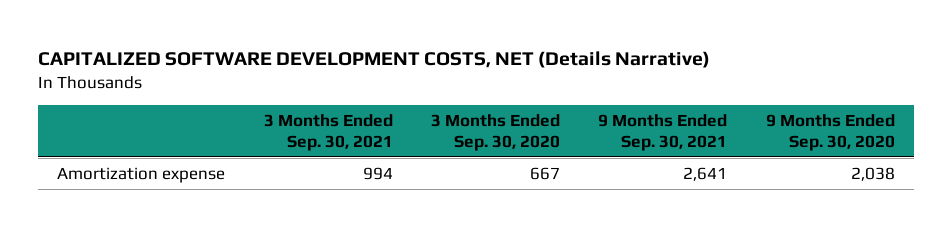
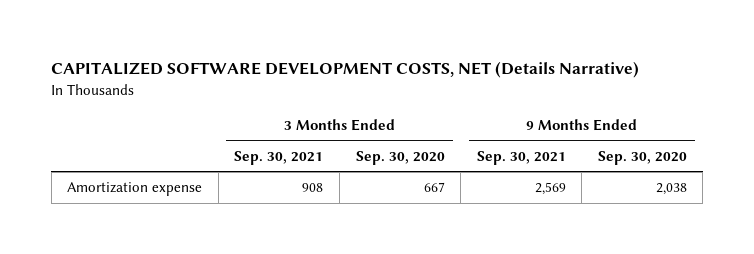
[362,167,393,181] 994 -> [302,183,324,193] 908
[683,167,728,182] 2,641 -> [534,182,566,196] 2,569

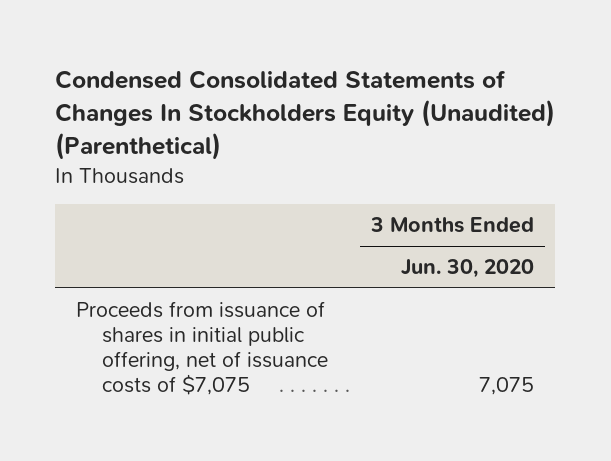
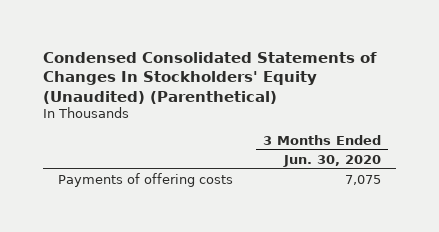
[55,70,556,161] Condensed Consolidated Statements of Changes In Stockholders Equity (Unaudited) (Parenthetical) -> [43,51,378,104] Condensed Consolidated Statements of Changes In Stockholders' Equity (Unaudited) (Parenthetical)
[76,301,329,396] Proceeds from issuance of shares in initial public offering, net of issuance costs of $7,075 -> [58,173,234,188] Payments of offering costs

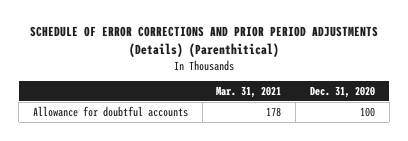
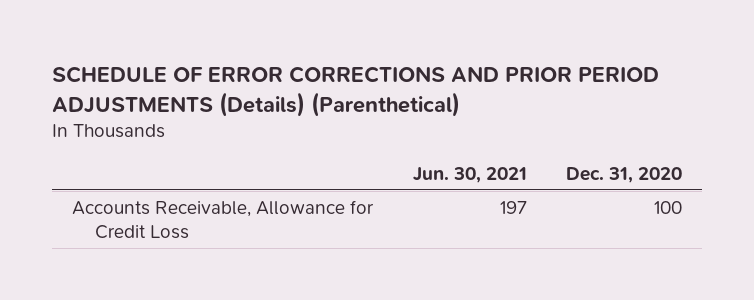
[29,26,378,58] SCHEDULE OF ERROR CORRECTIONS AND PRIOR PERIOD ADJUSTMENTS (Details) (Parenthitical) -> [52,65,660,117] SCHEDULE OF ERROR CORRECTIONS AND PRIOR PERIOD ADJUSTMENTS (Details) (Parenthetical)
[216,85,282,98] Mar. 31, 2021 -> none
none -> [412,166,527,183] Jun. 30, 2021
[32,105,188,117] Allowance for doubtful accounts -> [71,200,374,240] Accounts Receivable, Allowance for Credit Loss

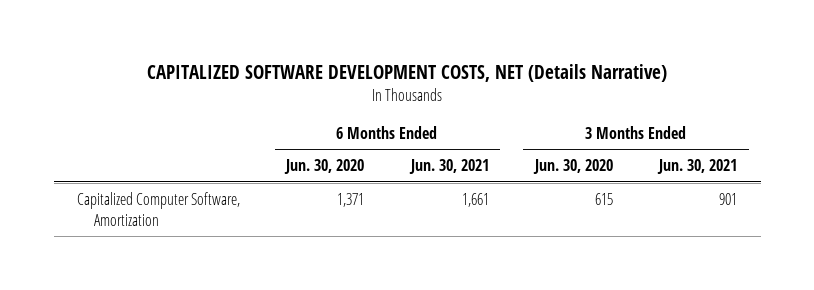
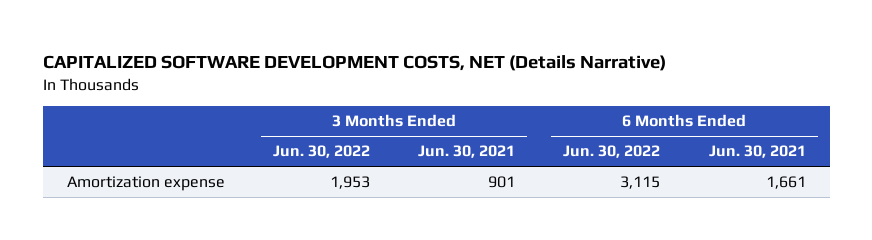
[284,159,365,175] Jun. 30, 2020 -> none
[533,159,614,175] Jun. 30, 2020 -> none
none -> [272,145,370,159] Jun. 30, 2022
none -> [563,145,661,159] Jun. 30, 2022
[76,192,240,226] Capitalized Computer Software, Amortization -> [66,176,225,192] Amortization expense

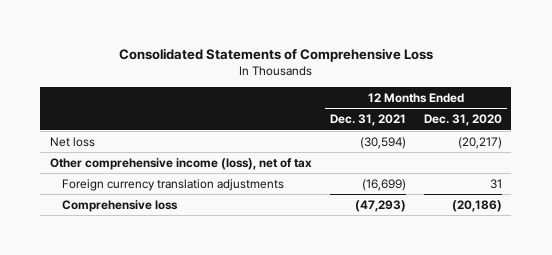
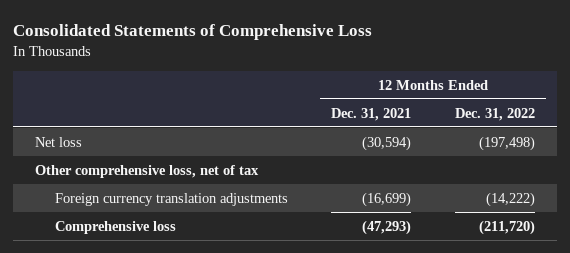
[423,114,502,127] Dec. 31, 2020 -> none
none -> [454,107,535,121] Dec. 31, 2022
[49,157,312,170] Other comprehensive income (loss), net of tax -> [35,164,260,178] Other comprehensive loss, net of tax

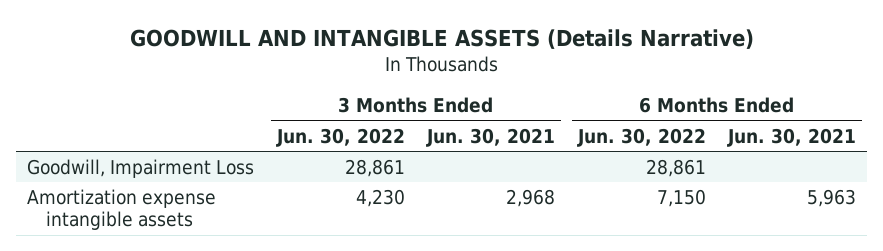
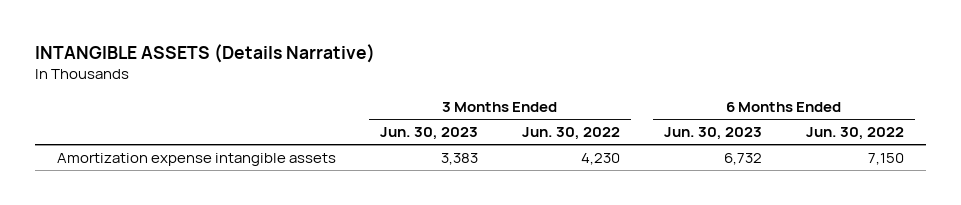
[129,28,754,49] GOODWILL AND INTANGIBLE ASSETS (Details Narrative) -> [35,43,376,63] INTANGIBLE ASSETS (Details Narrative)
[426,127,556,147] Jun. 30, 2021 -> none
[727,127,857,147] Jun. 30, 2021 -> none
none -> [380,127,479,141] Jun. 30, 2023
none -> [663,127,762,141] Jun. 30, 2023
[27,159,255,179] Goodwill, Impairment Loss -> none

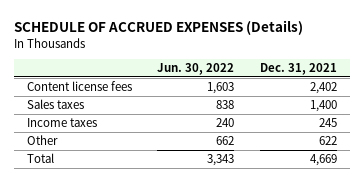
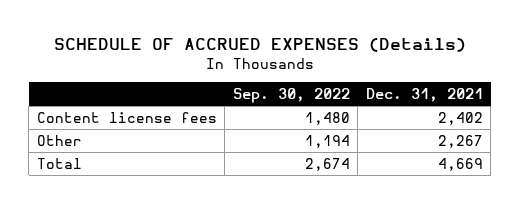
[157,63,235,76] Jun. 30, 2022 -> none
none -> [232,87,350,103] Sep. 30, 2022
[26,99,84,110] Sales taxes -> none
[26,118,97,128] Income taxes -> none
[319,136,338,146] 622 -> [437,134,483,148] 2,267

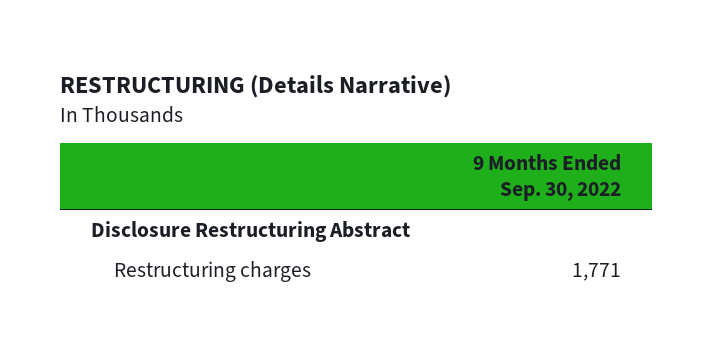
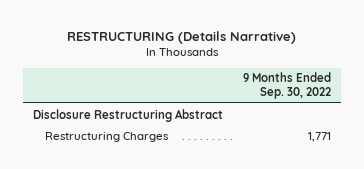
[113,261,311,283] Restructuring charges -> [44,131,169,142] Restructuring Charges

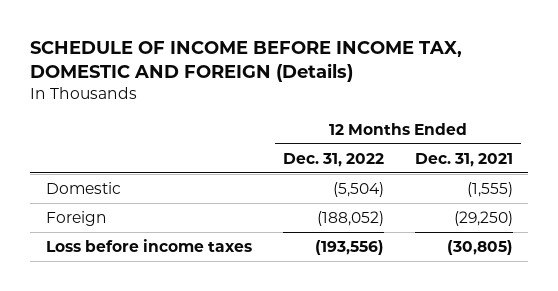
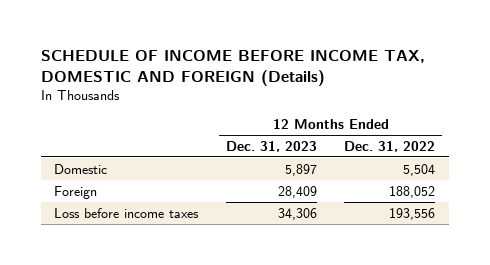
[414,152,513,167] Dec. 31, 2021 -> none
none -> [225,140,317,152] Dec. 31, 2023
[332,181,384,197] (5,504) -> [403,163,436,176] 5,504
[316,210,384,226] (188,052) -> [389,185,436,198] 188,052
[314,239,384,255] (193,556) -> [389,207,436,220] 193,556

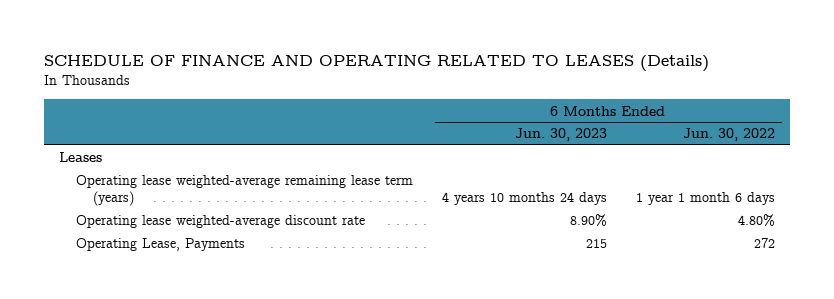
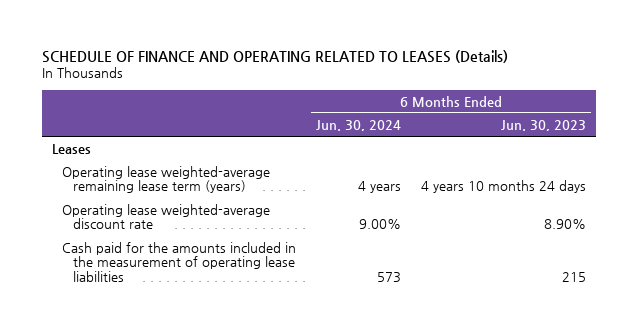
[682,128,775,142] Jun. 30, 2022 -> none
none -> [316,119,402,131] Jun. 30, 2024
[75,238,245,252] Operating Lease, Payments -> [62,241,297,282] Cash paid for the amounts included in the measurement of operating lease liabilities

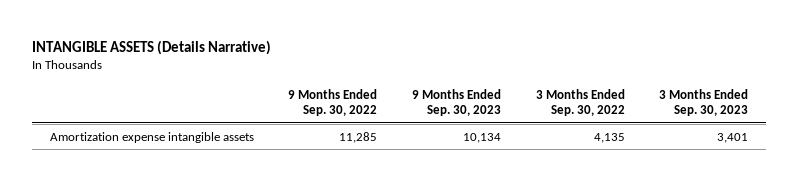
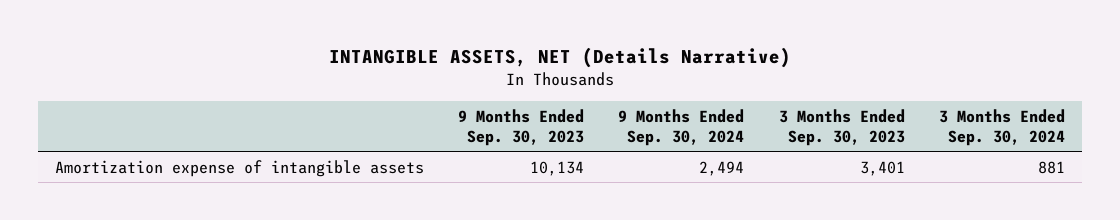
[32,40,272,56] INTANGIBLE ASSETS (Details Narrative) -> [328,47,791,69] INTANGIBLE ASSETS, NET (Details Narrative)
[288,88,378,117] 9 Months Ended Sep. 30, 2022 -> none
[535,88,625,117] 3 Months Ended Sep. 30, 2022 -> none
none -> [618,108,745,146] 9 Months Ended Sep. 30, 2024
none -> [938,108,1065,146] 3 Months Ended Sep. 30, 2024
[49,131,254,143] Amortization expense intangible assets -> [55,159,425,177] Amortization expense of intangible assets

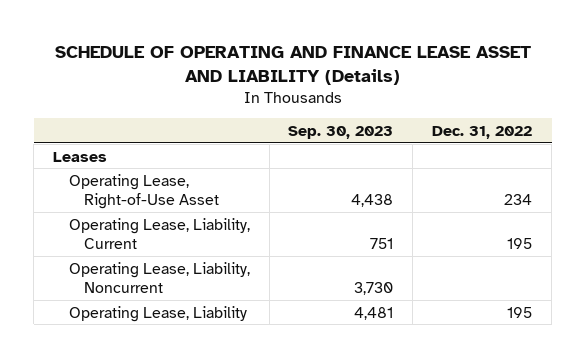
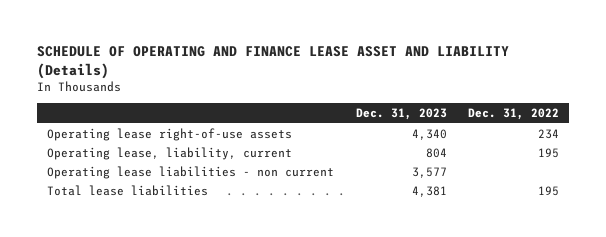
[288,125,394,139] Sep. 30, 2023 -> none
none -> [355,108,447,121] Dec. 31, 2023
[53,151,108,162] Leases -> none
[68,173,220,210] Operating Lease, Right-of-Use Asset -> [47,127,293,141] Operating lease right-of-use assets
[68,217,250,250] Operating Lease, Liability, Current -> [47,146,293,160] Operating lease, liability, current
[68,261,250,294] Operating Lease, Liability, Noncurrent -> [47,165,335,179] Operating lease liabilities - non current
[68,305,247,322] Operating Lease, Liability -> [47,184,209,196] Total lease liabilities

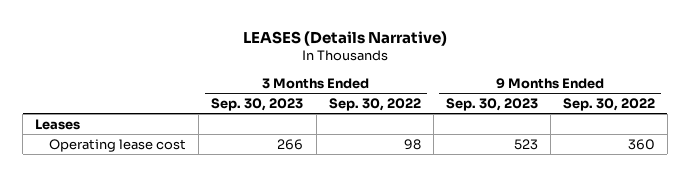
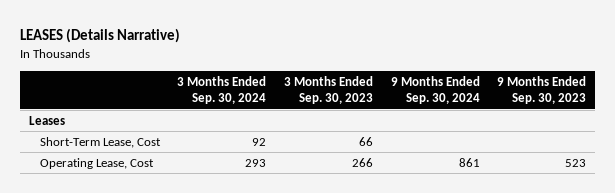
[328,98,421,112] Sep. 30, 2022 -> none
[562,98,655,112] Sep. 30, 2022 -> none
none -> [177,75,267,105] 3 Months Ended Sep. 30, 2024
none -> [390,75,480,105] 9 Months Ended Sep. 30, 2024
none -> [39,136,161,148] Short-Term Lease, Cost
[49,138,187,152] Operating lease cost -> [39,157,154,169] Operating Lease, Cost

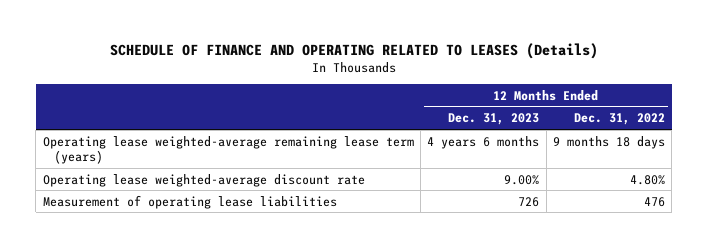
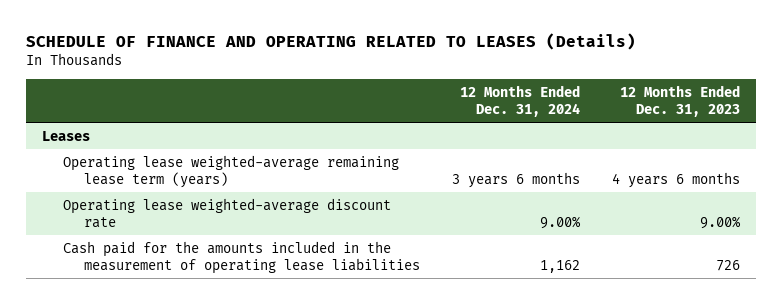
[573,113,665,126] Dec. 31, 2022 -> none
none -> [460,84,581,117] 12 Months Ended Dec. 31, 2024
none -> [42,130,91,141] Leases
[42,194,337,209] Measurement of operating lease liabilities -> [63,240,421,274] Cash paid for the amounts included in the measurement of operating lease liabilities

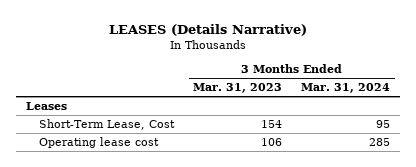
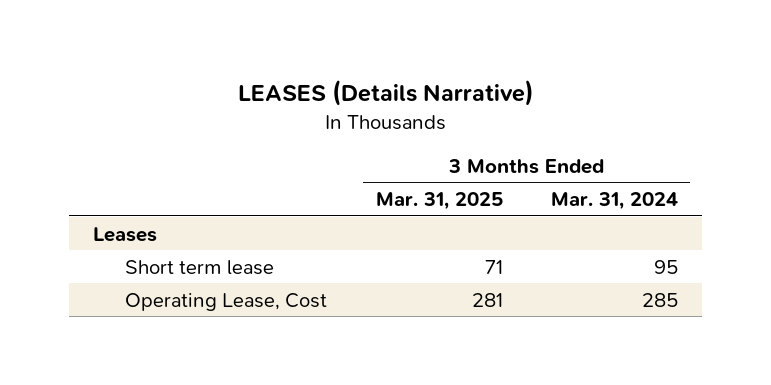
[193,83,283,94] Mar. 31, 2023 -> none
none -> [375,192,503,211] Mar. 31, 2025
[39,119,176,131] Short-Term Lease, Cost -> [124,259,274,275] Short term lease
[39,137,160,149] Operating lease cost -> [124,292,327,311] Operating Lease, Cost

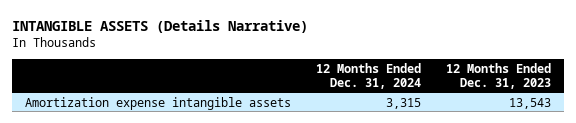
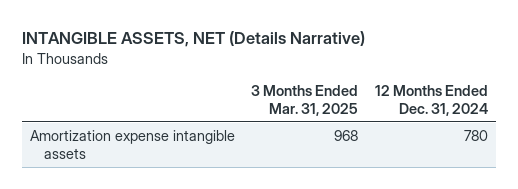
[12,19,309,33] INTANGIBLE ASSETS (Details Narrative) -> [21,31,365,48] INTANGIBLE ASSETS, NET (Details Narrative)
[446,62,552,90] 12 Months Ended Dec. 31, 2023 -> none
none -> [251,85,359,117] 3 Months Ended Mar. 31, 2025
[386,97,422,109] 3,315 -> [463,130,488,142] 780

